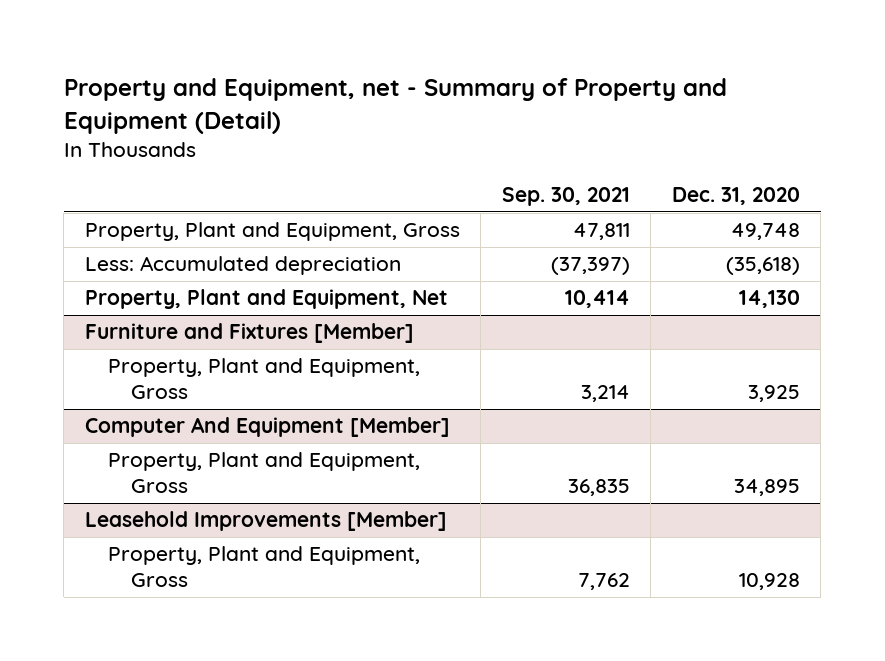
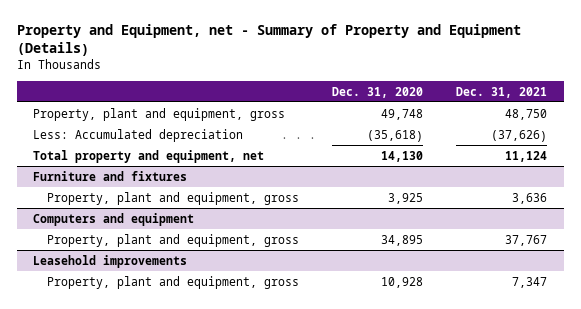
[63,78,727,134] Property and Equipment, net - Summary of Property and Equipment (Detail) -> [16,24,521,57] Property and Equipment, net - Summary of Property and Equipment (Details)
[501,187,630,207] Sep. 30, 2021 -> none
none -> [456,86,548,98] Dec. 31, 2021
[84,222,460,242] Property, Plant and Equipment, Gross -> [33,107,286,121] Property, plant and equipment, gross
[84,289,448,310] Property, Plant and Equipment, Net -> [33,149,265,163] Total property and equipment, net
[84,323,414,344] Furniture and Fixtures [Member] -> [33,170,188,181] Furniture and fixtures
[108,358,421,400] Property, Plant and Equipment, Gross -> [47,191,300,205] Property, plant and equipment, gross
[84,417,450,438] Computer And Equipment [Member] -> [33,212,195,226] Computers and equipment
[108,452,421,494] Property, Plant and Equipment, Gross -> [47,233,300,247] Property, plant and equipment, gross
[84,511,447,532] Leasehold Improvements [Member] -> [33,254,188,268] Leasehold improvements
[108,546,421,588] Property, Plant and Equipment, Gross -> [47,275,300,289] Property, plant and equipment, gross

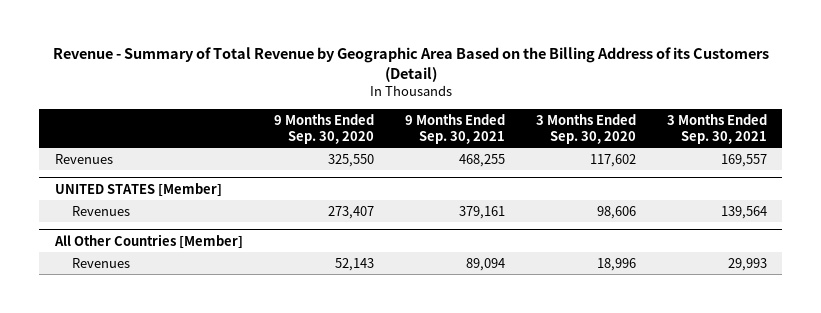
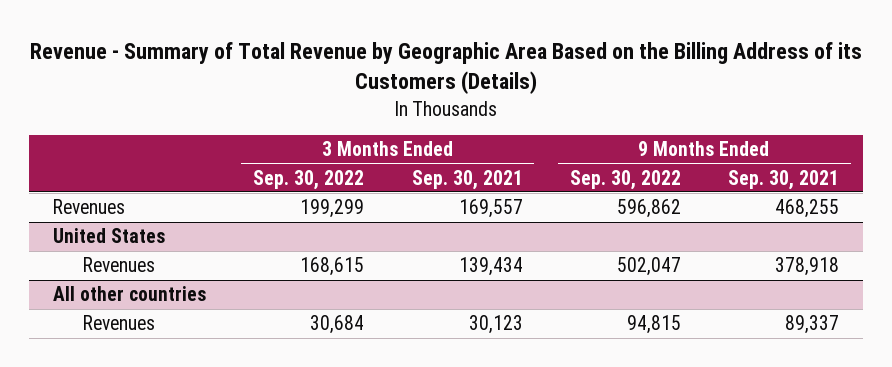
[52,47,769,83] Revenue - Summary of Total Revenue by Geographic Area Based on the Billing Address of its Customers (Detail) -> [30,42,863,95] Revenue - Summary of Total Revenue by Geographic Area Based on the Billing Address of its Customers (Details)
[273,113,374,144] 9 Months Ended Sep. 30, 2020 -> none
[535,113,636,144] 3 Months Ended Sep. 30, 2020 -> none
none -> [253,169,365,190] Sep. 30, 2022
none -> [569,169,681,190] Sep. 30, 2022
[54,182,222,197] UNITED STATES [Member] -> [53,228,166,244] United States
[458,205,505,219] 379,161 -> [775,257,840,277] 378,918
[720,205,767,219] 139,564 -> [458,257,523,277] 139,434
[53,233,243,249] All Other Countries [Member] -> [53,286,207,302] All other countries
[465,257,505,271] 89,094 -> [785,315,840,335] 89,337
[727,257,767,271] 29,993 -> [468,315,523,335] 30,123

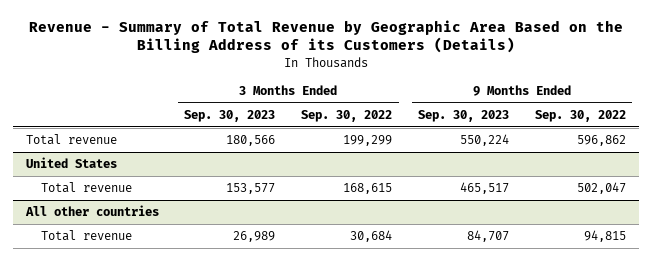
[411,169,523,190] Sep. 30, 2021 -> none
[728,169,840,190] Sep. 30, 2021 -> none
none -> [184,109,276,122] Sep. 30, 2023
none -> [417,109,509,122] Sep. 30, 2023
[53,199,126,215] Revenues -> [25,134,117,146] Total revenue
[83,257,156,273] Revenues -> [40,182,132,194] Total revenue
[83,315,156,331] Revenues -> [40,230,132,242] Total revenue

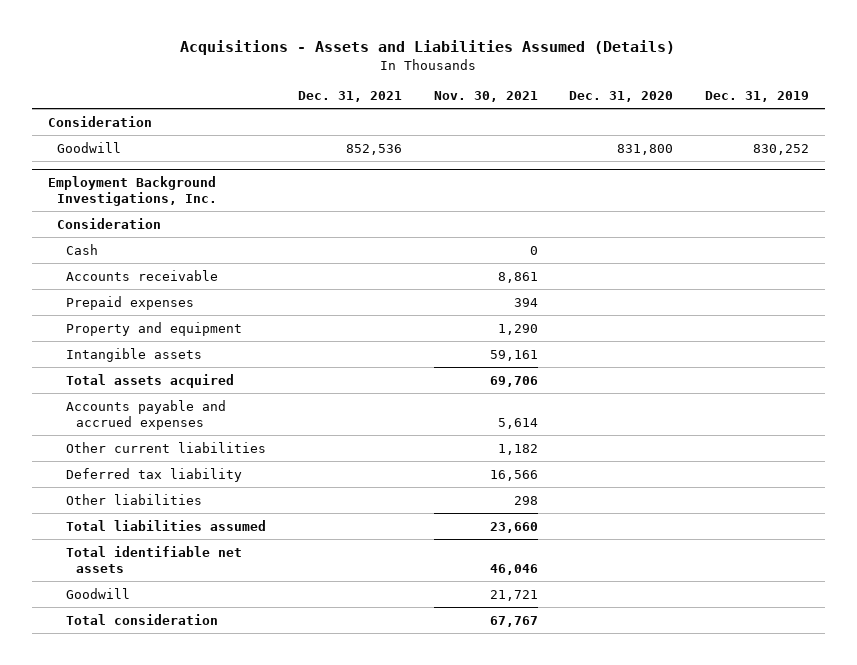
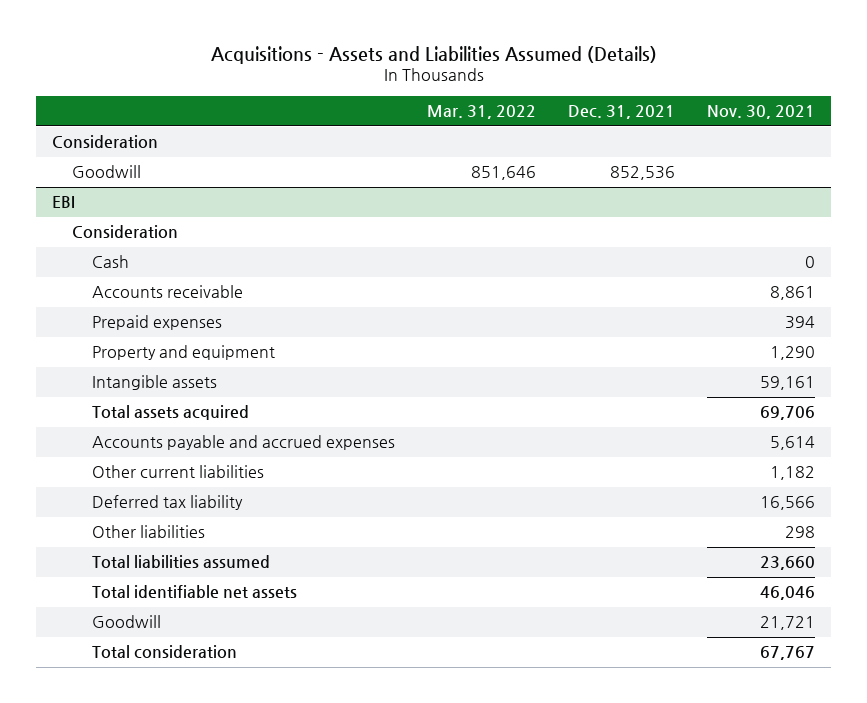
[569,91,674,103] Dec. 31, 2020 -> none
[705,91,810,103] Dec. 31, 2019 -> none
none -> [426,105,536,120] Mar. 31, 2022
[47,175,217,207] Employment Background Investigations, Inc. -> [51,196,75,209] EBI

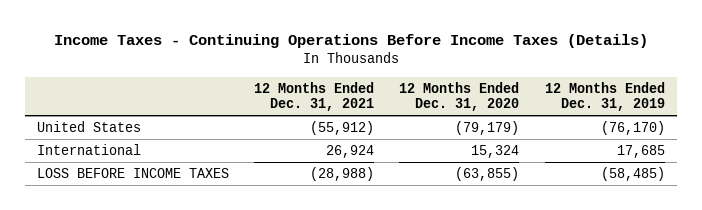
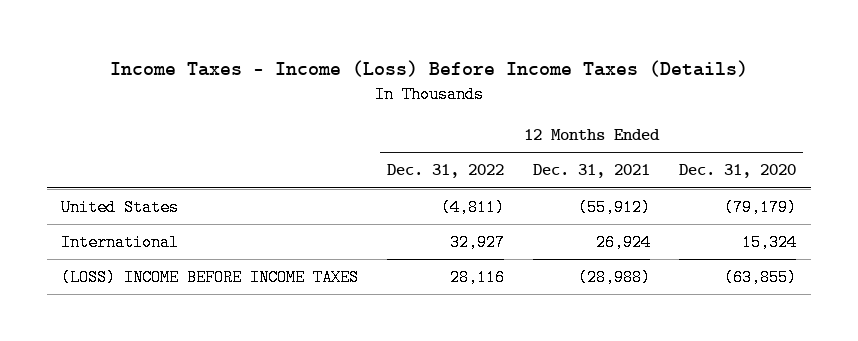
[53,34,648,49] Income Taxes - Continuing Operations Before Income Taxes (Details) -> [109,59,748,77] Income Taxes - Income (Loss) Before Income Taxes (Details)
[544,81,665,112] 12 Months Ended Dec. 31, 2019 -> none
none -> [387,164,505,179] Dec. 31, 2022
[37,168,230,179] LOSS BEFORE INCOME TAXES -> [61,269,360,287] (LOSS) INCOME BEFORE INCOME TAXES

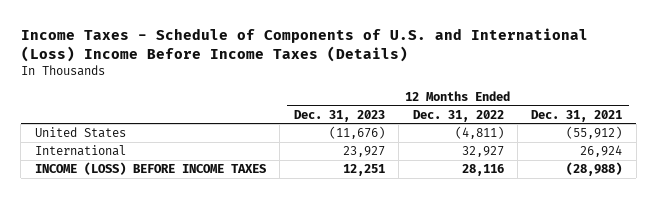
[109,59,748,77] Income Taxes - Income (Loss) Before Income Taxes (Details) -> [20,27,588,62] Income Taxes - Schedule of Components of U.S. and International (Loss) Income Before Income Taxes (Details)
[679,164,797,179] Dec. 31, 2020 -> none
none -> [293,109,385,122] Dec. 31, 2023
[61,269,360,287] (LOSS) INCOME BEFORE INCOME TAXES -> [34,162,266,176] INCOME (LOSS) BEFORE INCOME TAXES

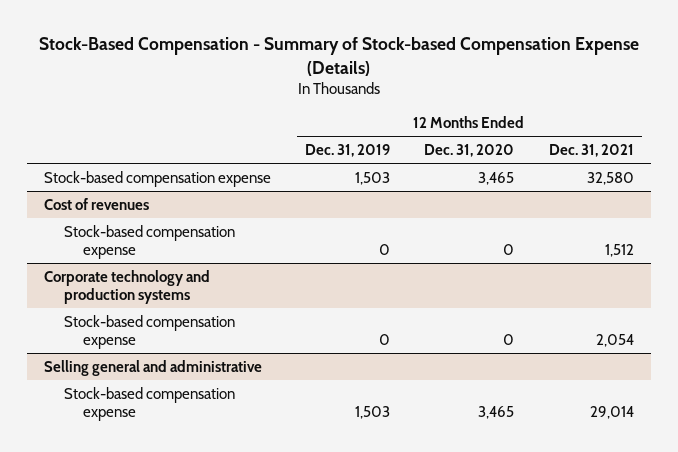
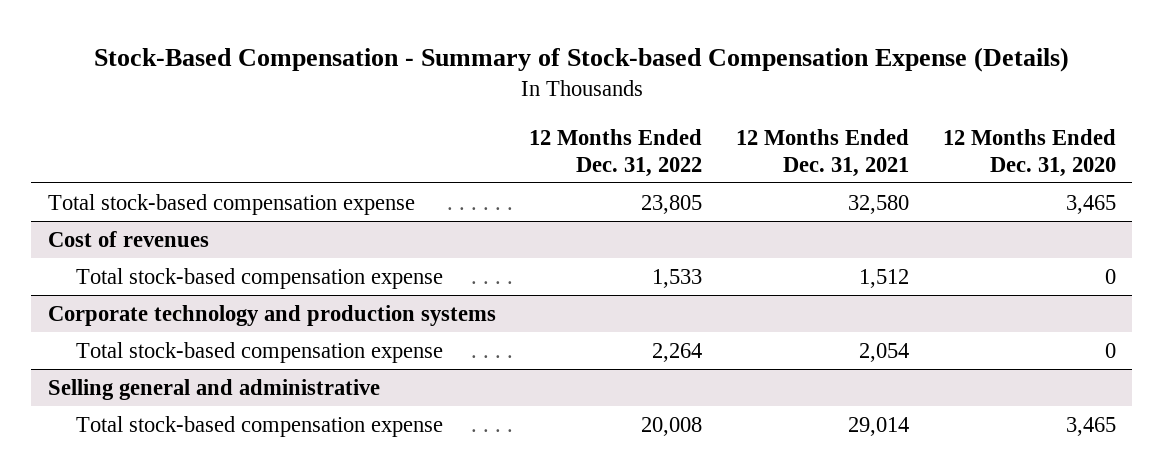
[305,144,391,158] Dec. 31, 2019 -> none
none -> [529,128,703,177] 12 Months Ended Dec. 31, 2022
[44,170,272,187] Stock-based compensation expense -> [47,193,415,215] Total stock-based compensation expense
[63,224,235,259] Stock-based compensation expense -> [75,267,443,289] Total stock-based compensation expense
[63,314,235,349] Stock-based compensation expense -> [75,341,443,363] Total stock-based compensation expense
[63,386,235,421] Stock-based compensation expense -> [75,415,443,437] Total stock-based compensation expense

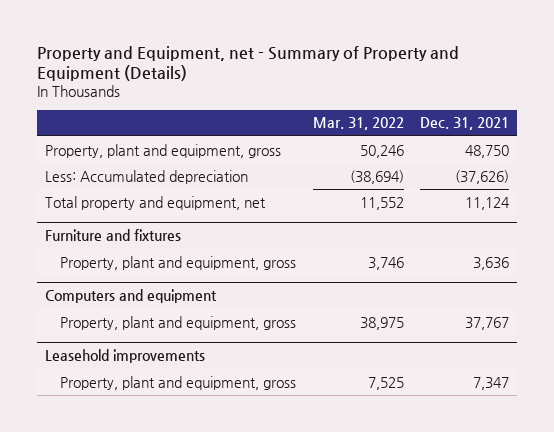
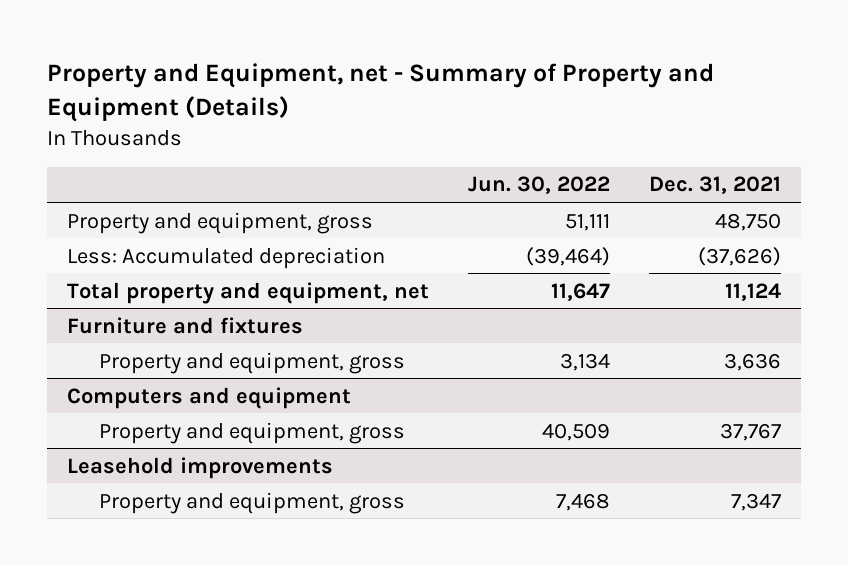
[312,117,404,131] Mar. 31, 2022 -> none
none -> [468,176,611,195] Jun. 30, 2022
[45,143,282,158] Property, plant and equipment, gross -> [66,211,373,234] Property and equipment, gross
[60,255,297,270] Property, plant and equipment, gross -> [98,351,405,374] Property and equipment, gross
[60,315,297,330] Property, plant and equipment, gross -> [98,421,405,444] Property and equipment, gross
[60,375,297,390] Property, plant and equipment, gross -> [98,491,405,514] Property and equipment, gross

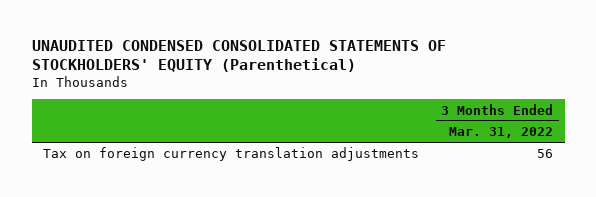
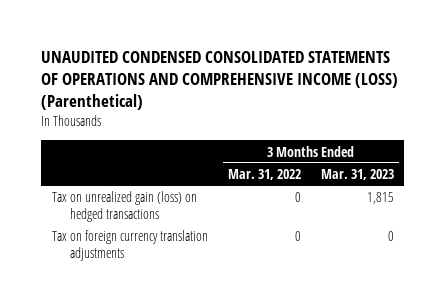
[31,39,446,73] UNAUDITED CONDENSED CONSOLIDATED STATEMENTS OF STOCKHOLDERS' EQUITY (Parenthetical) -> [41,51,399,111] UNAUDITED CONDENSED CONSOLIDATED STATEMENTS OF OPERATIONS AND COMPREHENSIVE INCOME (LOSS) (Parenthetical)
none -> [321,169,395,181] Mar. 31, 2023
none -> [51,191,197,222] Tax on unrealized gain (loss) on hedged transactions
[537,149,554,159] 56 -> [294,231,301,242] 0

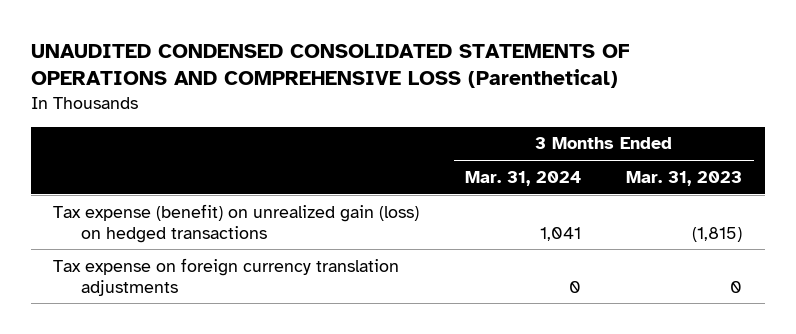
[41,51,399,111] UNAUDITED CONDENSED CONSOLIDATED STATEMENTS OF OPERATIONS AND COMPREHENSIVE INCOME (LOSS) (Parenthetical) -> [30,44,629,89] UNAUDITED CONDENSED CONSOLIDATED STATEMENTS OF OPERATIONS AND COMPREHENSIVE LOSS (Parenthetical)
[227,169,301,181] Mar. 31, 2022 -> none
none -> [464,170,581,186] Mar. 31, 2024
[51,191,197,222] Tax on unrealized gain (loss) on hedged transactions -> [53,203,420,243] Tax expense (benefit) on unrealized gain (loss) on hedged transactions
[367,192,395,205] 1,815 -> [692,226,743,242] (1,815)
[51,230,208,261] Tax on foreign currency translation adjustments -> [53,257,400,296] Tax expense on foreign currency translation adjustments

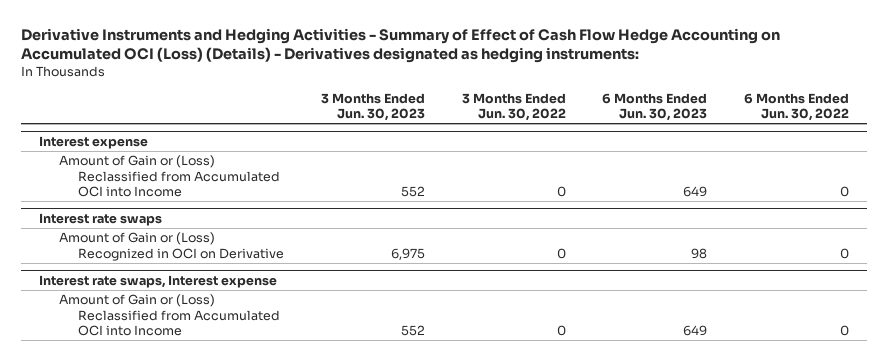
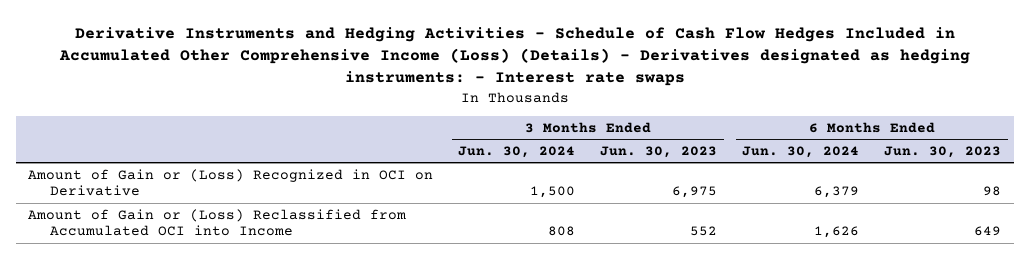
[20,28,780,64] Derivative Instruments and Hedging Activities - Summary of Effect of Cash Flow Hedge Accounting on Accumulated OCI (Loss) (Details) - Derivatives designated as hedging instruments: -> [58,26,970,87] Derivative Instruments and Hedging Activities - Schedule of Cash Flow Hedges Included in Accumulated Other Comprehensive Income (Loss) (Details) - Derivatives designated as hedging instruments: - Interest rate swaps
[461,92,566,122] 3 Months Ended Jun. 30, 2022 -> none
[743,92,849,122] 6 Months Ended Jun. 30, 2022 -> none
none -> [458,145,576,158] Jun. 30, 2024
none -> [742,145,860,158] Jun. 30, 2024
[39,135,149,149] Interest expense -> none
[58,155,281,198] Amount of Gain or (Loss) Reclassified from Accumulated OCI into Income -> none
[39,212,163,226] Interest rate swaps -> none
[39,274,278,288] Interest rate swaps, Interest expense -> none

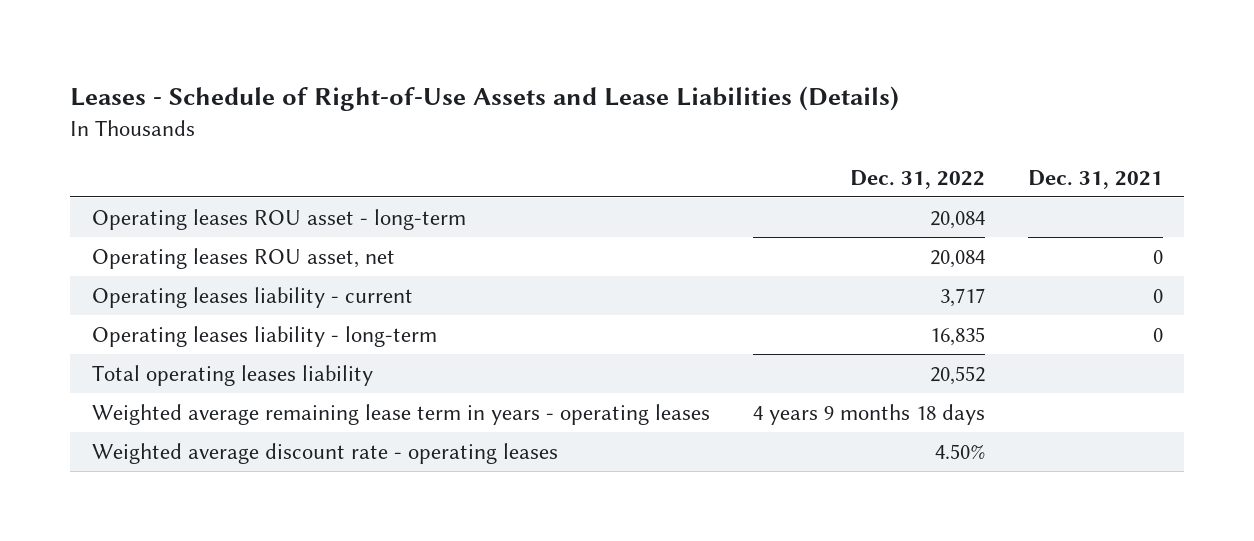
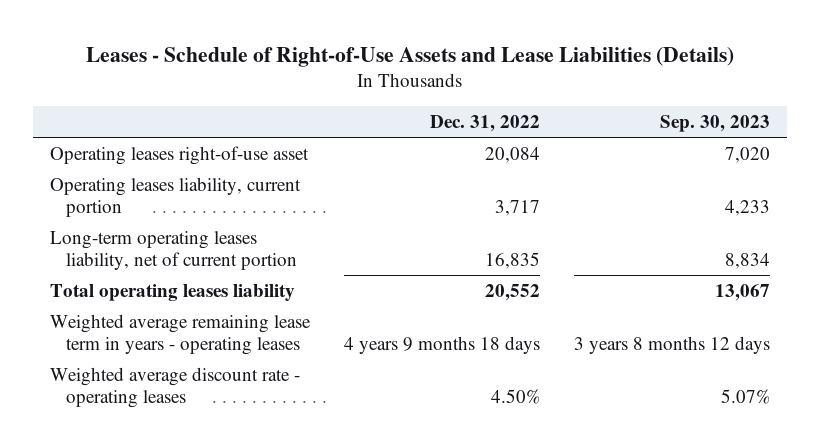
[1027,169,1163,189] Dec. 31, 2021 -> none
none -> [660,115,771,133] Sep. 30, 2023
[91,208,466,230] Operating leases ROU asset - long-term -> none
[91,247,395,269] Operating leases ROU asset, net -> [49,145,309,165] Operating leases right-of-use asset
[91,286,413,308] Operating leases liability - current -> [49,176,301,217] Operating leases liability, current portion
[91,325,437,347] Operating leases liability - long-term -> [49,230,298,270] Long-term operating leases liability, net of current portion

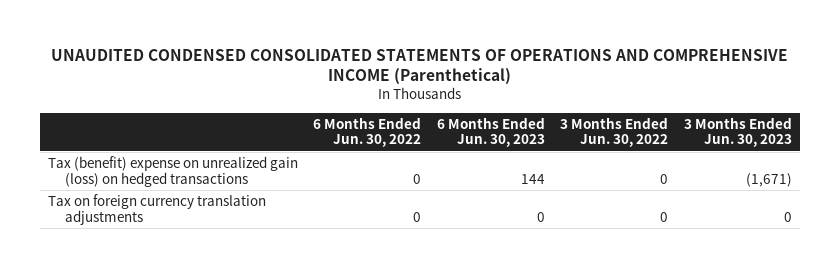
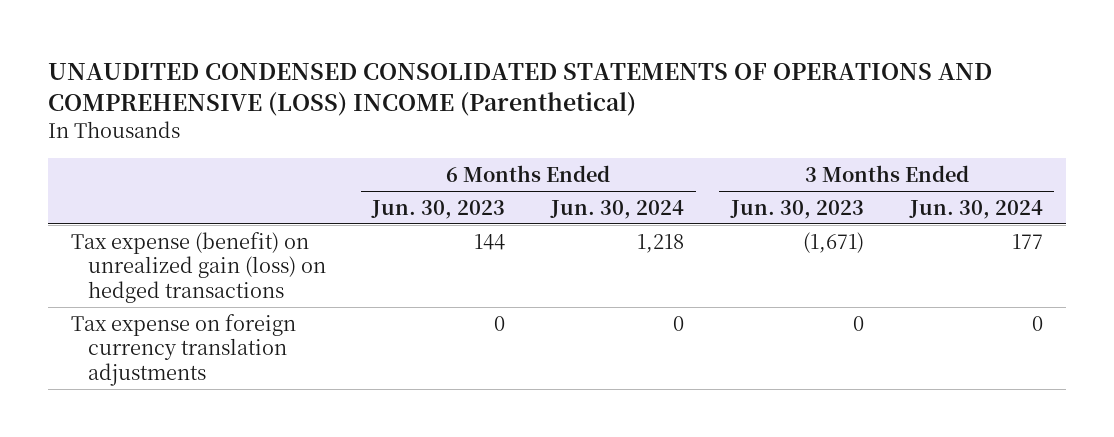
[50,48,788,86] UNAUDITED CONDENSED CONSOLIDATED STATEMENTS OF OPERATIONS AND COMPREHENSIVE INCOME (Parenthetical) -> [48,62,993,116] UNAUDITED CONDENSED CONSOLIDATED STATEMENTS OF OPERATIONS AND COMPREHENSIVE (LOSS) INCOME (Parenthetical)
[313,117,422,148] 6 Months Ended Jun. 30, 2022 -> none
[560,117,669,148] 3 Months Ended Jun. 30, 2022 -> none
none -> [550,199,685,219] Jun. 30, 2024
none -> [908,199,1043,219] Jun. 30, 2024
[47,156,298,187] Tax (benefit) expense on unrealized gain (loss) on hedged transactions -> [71,231,327,304] Tax expense (benefit) on unrealized gain (loss) on hedged transactions
[47,194,266,225] Tax on foreign currency translation adjustments -> [71,313,297,387] Tax expense on foreign currency translation adjustments

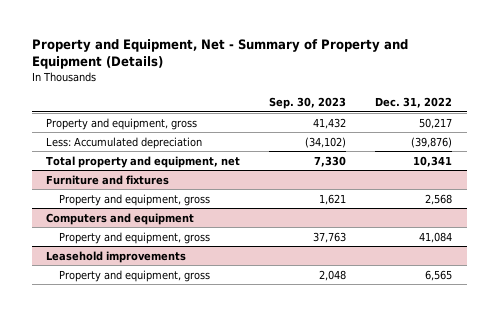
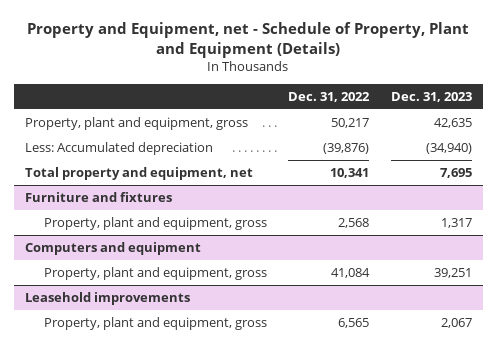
[31,39,408,70] Property and Equipment, Net - Summary of Property and Equipment (Details) -> [27,21,470,58] Property and Equipment, net - Schedule of Property, Plant and Equipment (Details)
[269,97,347,110] Sep. 30, 2023 -> none
none -> [390,91,472,102] Dec. 31, 2023
[46,117,198,130] Property and equipment, gross -> [24,116,248,130] Property, plant and equipment, gross
[59,193,211,206] Property and equipment, gross -> [43,216,267,230] Property, plant and equipment, gross
[59,231,211,244] Property and equipment, gross -> [43,266,267,280] Property, plant and equipment, gross
[59,269,211,282] Property and equipment, gross -> [43,316,267,330] Property, plant and equipment, gross

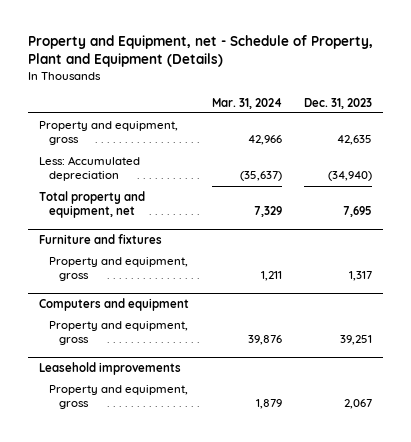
[288,91,371,102] Dec. 31, 2022 -> none
none -> [211,97,282,109] Mar. 31, 2024
[24,116,248,130] Property, plant and equipment, gross -> [39,120,179,146] Property and equipment, gross
[43,216,267,230] Property, plant and equipment, gross -> [49,256,189,282] Property and equipment, gross
[43,266,267,280] Property, plant and equipment, gross -> [49,320,189,346] Property and equipment, gross
[43,316,267,330] Property, plant and equipment, gross -> [49,384,189,410] Property and equipment, gross

